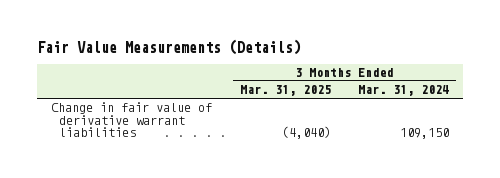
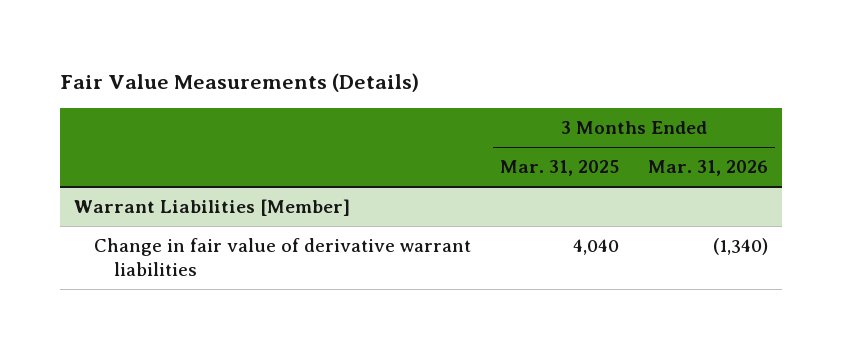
[358,85,450,97] Mar. 31, 2024 -> none
none -> [647,160,768,177] Mar. 31, 2026
none -> [74,199,351,217] Warrant Liabilities [Member]
[281,126,331,140] (4,040) -> [572,239,619,256] 4,040

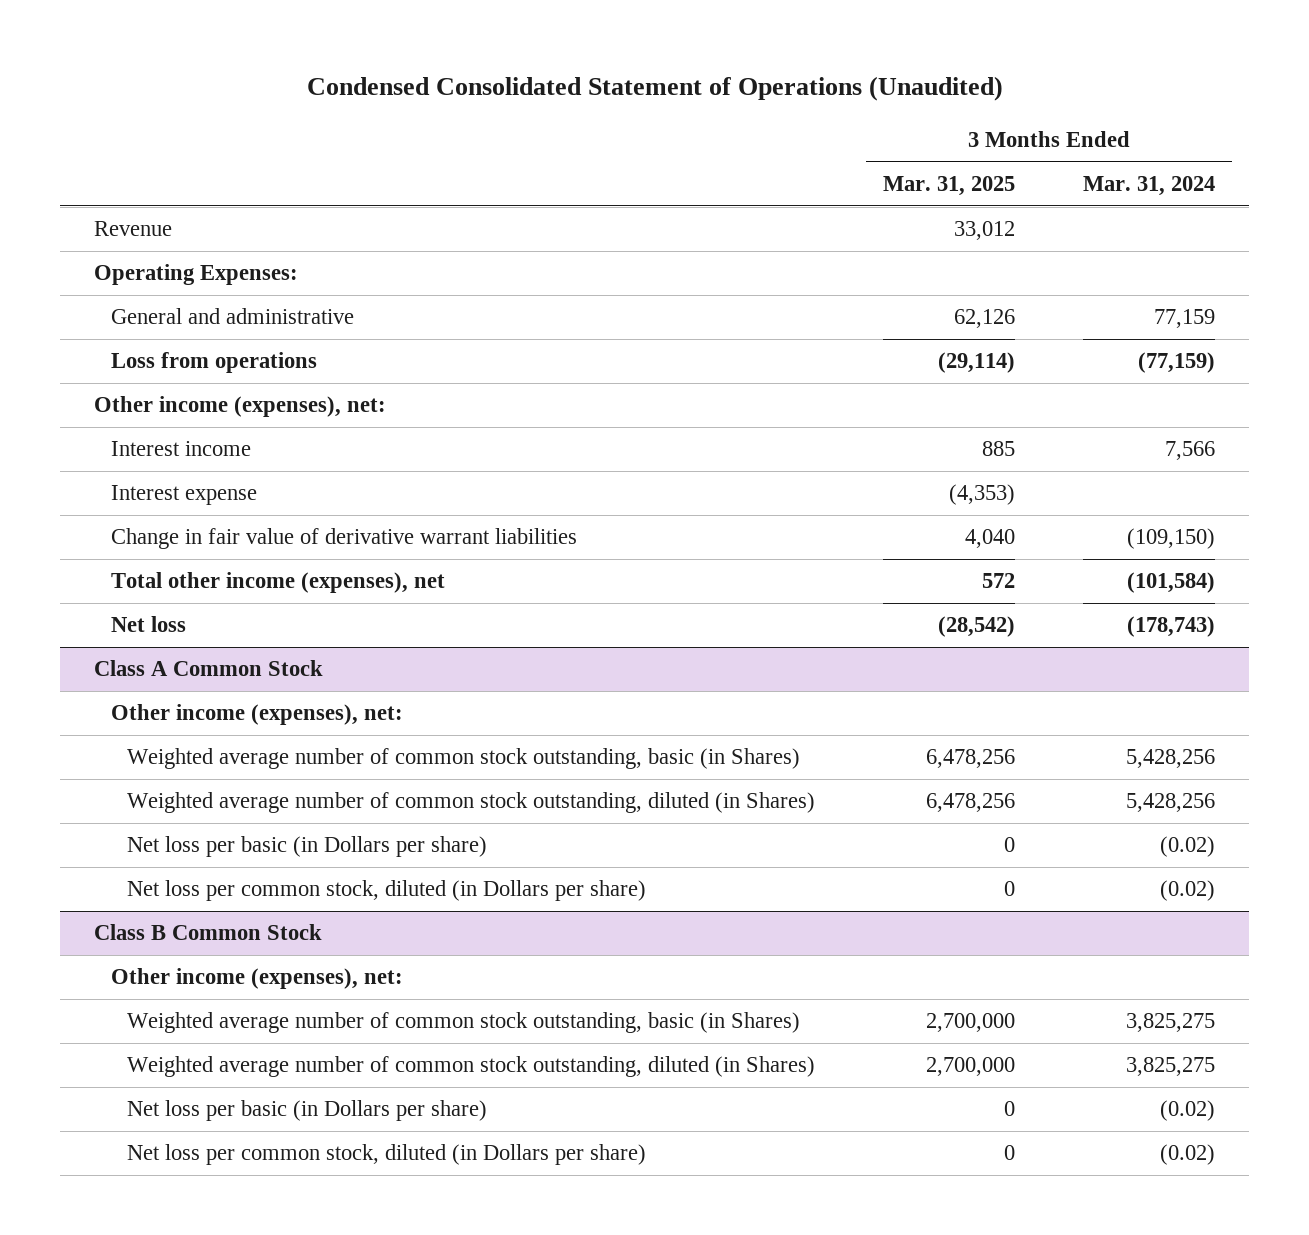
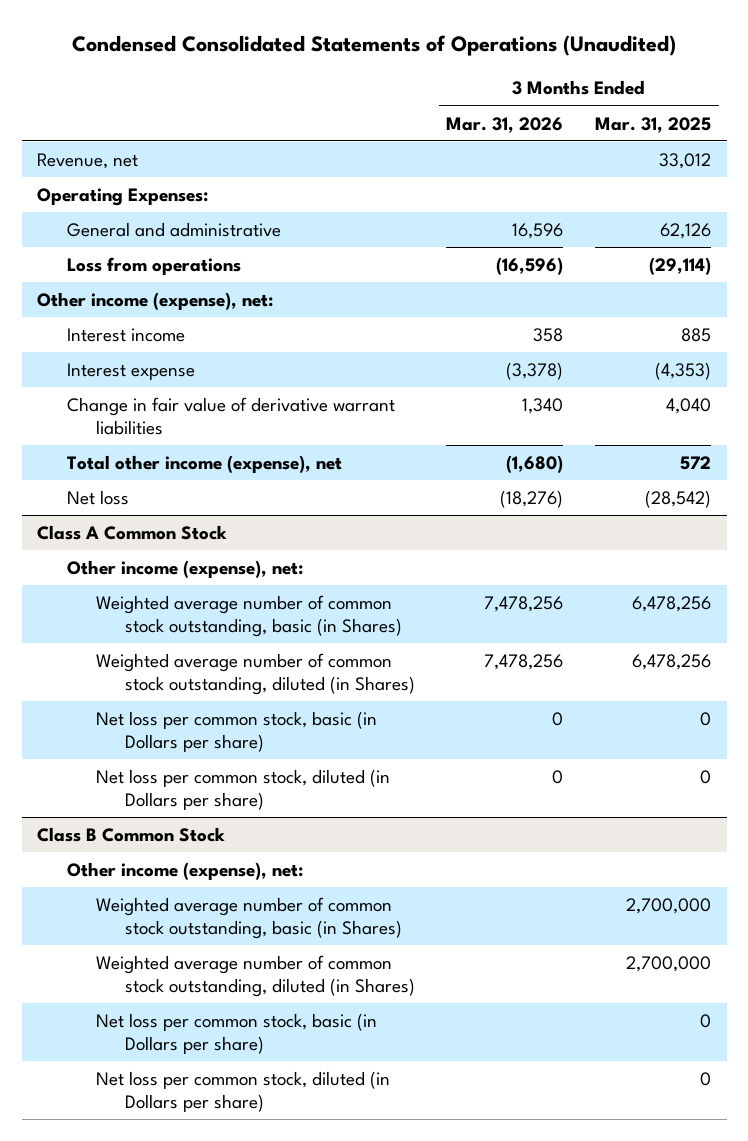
[306,76,1003,102] Condensed Consolidated Statement of Operations (Unaudited) -> [72,35,677,57] Condensed Consolidated Statements of Operations (Unaudited)
[1083,176,1216,197] Mar. 31, 2024 -> none
none -> [446,116,564,133] Mar. 31, 2026
[93,221,172,237] Revenue -> [37,152,139,169] Revenue, net
[93,396,386,418] Other income (expenses), net: -> [37,291,274,310] Other income (expense), net:
[110,572,445,594] Total other income (expenses), net -> [66,454,342,473] Total other income (expense), net
[110,704,403,726] Other income (expenses), net: -> [66,559,303,578] Other income (expense), net:
[127,836,488,858] Net loss per basic (in Dollars per share) -> [95,710,377,753] Net loss per common stock, basic (in Dollars per share)
[110,968,403,990] Other income (expenses), net: -> [66,861,303,880] Other income (expense), net:
[127,1100,488,1122] Net loss per basic (in Dollars per share) -> [95,1012,377,1055] Net loss per common stock, basic (in Dollars per share)

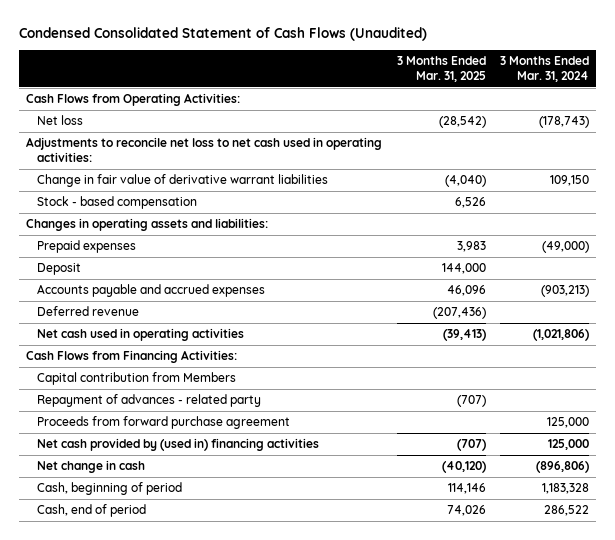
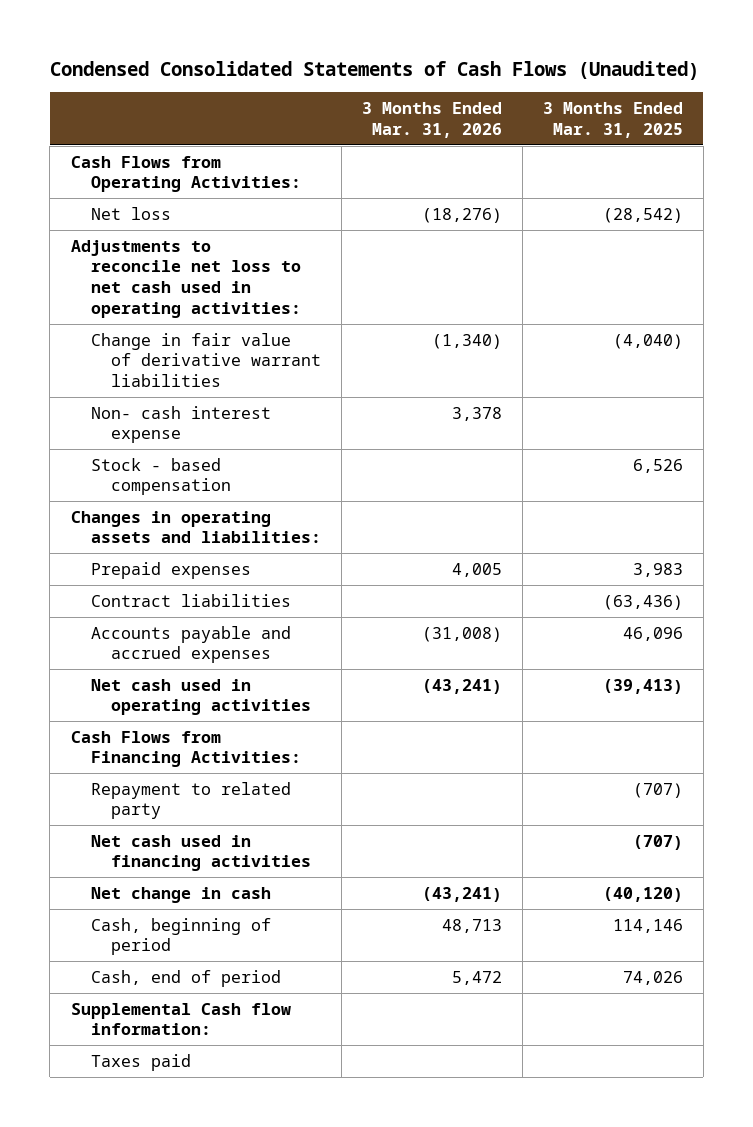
[19,26,428,41] Condensed Consolidated Statement of Cash Flows (Unaudited) -> [49,60,699,80] Condensed Consolidated Statements of Cash Flows (Unaudited)
[499,55,589,83] 3 Months Ended Mar. 31, 2024 -> none
none -> [361,102,502,138] 3 Months Ended Mar. 31, 2026
none -> [90,405,271,444] Non- cash interest expense
[36,263,81,276] Deposit -> none
none -> [90,593,291,607] Contract liabilities
[36,306,139,317] Deferred revenue -> none
[36,372,236,386] Capital contribution from Members -> none
[36,416,290,430] Proceeds from forward purchase agreement -> none
[36,394,261,408] Repayment of advances - related party -> [90,781,291,820] Repayment to related party
[36,438,319,452] Net cash provided by (used in) financing activities -> [90,834,311,872] Net cash used in financing activities
none -> [70,1002,291,1036] Supplemental Cash flow information:
none -> [90,1053,191,1071] Taxes paid

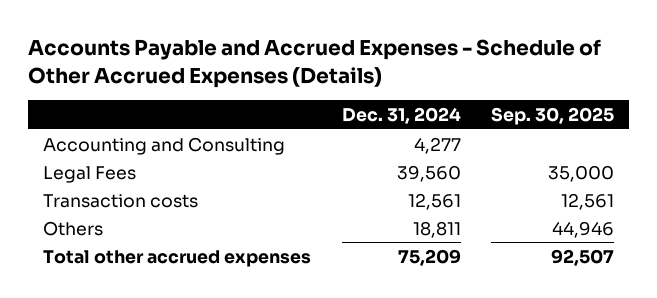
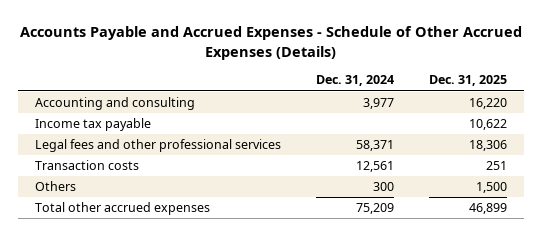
[491,106,615,125] Sep. 30, 2025 -> none
none -> [428,75,507,87] Dec. 31, 2025
[43,136,286,155] Accounting and Consulting -> [35,97,196,111] Accounting and consulting
[413,136,461,154] 4,277 -> [362,98,394,110] 3,977
none -> [35,118,152,132] Income tax payable
[43,165,137,183] Legal Fees -> [35,139,282,153] Legal fees and other professional services
[396,164,461,182] 39,560 -> [355,140,394,152] 58,371
[412,220,461,238] 18,811 -> [372,182,394,192] 300

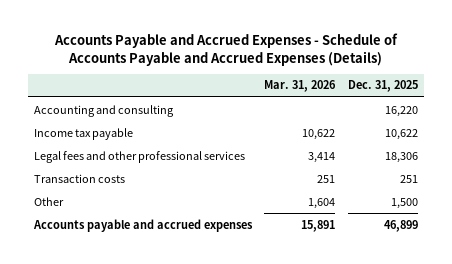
[19,26,522,60] Accounts Payable and Accrued Expenses - Schedule of Other Accrued Expenses (Details) -> [53,33,398,66] Accounts Payable and Accrued Expenses - Schedule of Accounts Payable and Accrued Expenses (Details)
[315,75,394,87] Dec. 31, 2024 -> none
none -> [264,80,337,93] Mar. 31, 2026
[35,181,77,192] Others -> [34,196,65,206] Other
[35,202,211,216] Total other accrued expenses -> [33,218,254,232] Accounts payable and accrued expenses

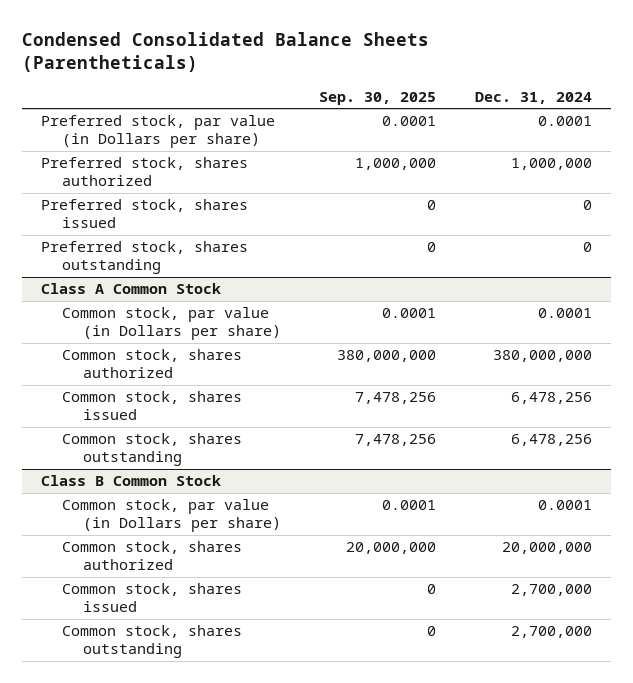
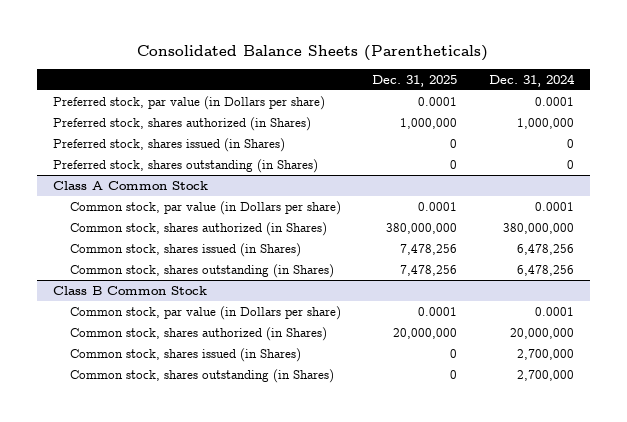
[22,31,430,73] Condensed Consolidated Balance Sheets (Parentheticals) -> [137,45,489,62] Consolidated Balance Sheets (Parentheticals)
[319,91,437,105] Sep. 30, 2025 -> none
none -> [372,74,458,87] Dec. 31, 2025
[41,157,249,187] Preferred stock, shares authorized -> [52,116,311,131] Preferred stock, shares authorized (in Shares)
[41,199,249,229] Preferred stock, shares issued -> [52,137,285,152] Preferred stock, shares issued (in Shares)
[41,241,249,275] Preferred stock, shares outstanding -> [52,158,318,173] Preferred stock, shares outstanding (in Shares)
[61,349,242,379] Common stock, shares authorized -> [69,221,327,236] Common stock, shares authorized (in Shares)
[61,391,242,421] Common stock, shares issued -> [69,242,301,257] Common stock, shares issued (in Shares)
[61,433,242,467] Common stock, shares outstanding -> [69,263,334,278] Common stock, shares outstanding (in Shares)
[61,541,242,571] Common stock, shares authorized -> [69,326,327,341] Common stock, shares authorized (in Shares)
[61,583,242,613] Common stock, shares issued -> [69,347,301,362] Common stock, shares issued (in Shares)
[61,625,242,659] Common stock, shares outstanding -> [69,368,334,383] Common stock, shares outstanding (in Shares)

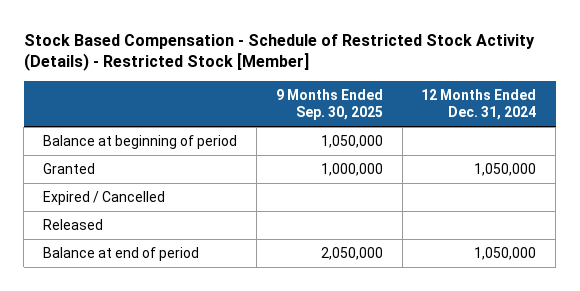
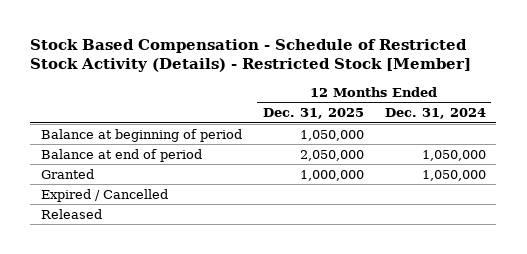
[275,89,383,121] 9 Months Ended Sep. 30, 2025 -> none
none -> [262,108,364,120] Dec. 31, 2025
[43,246,200,261] Balance at end of period -> [40,148,202,162] Balance at end of period

